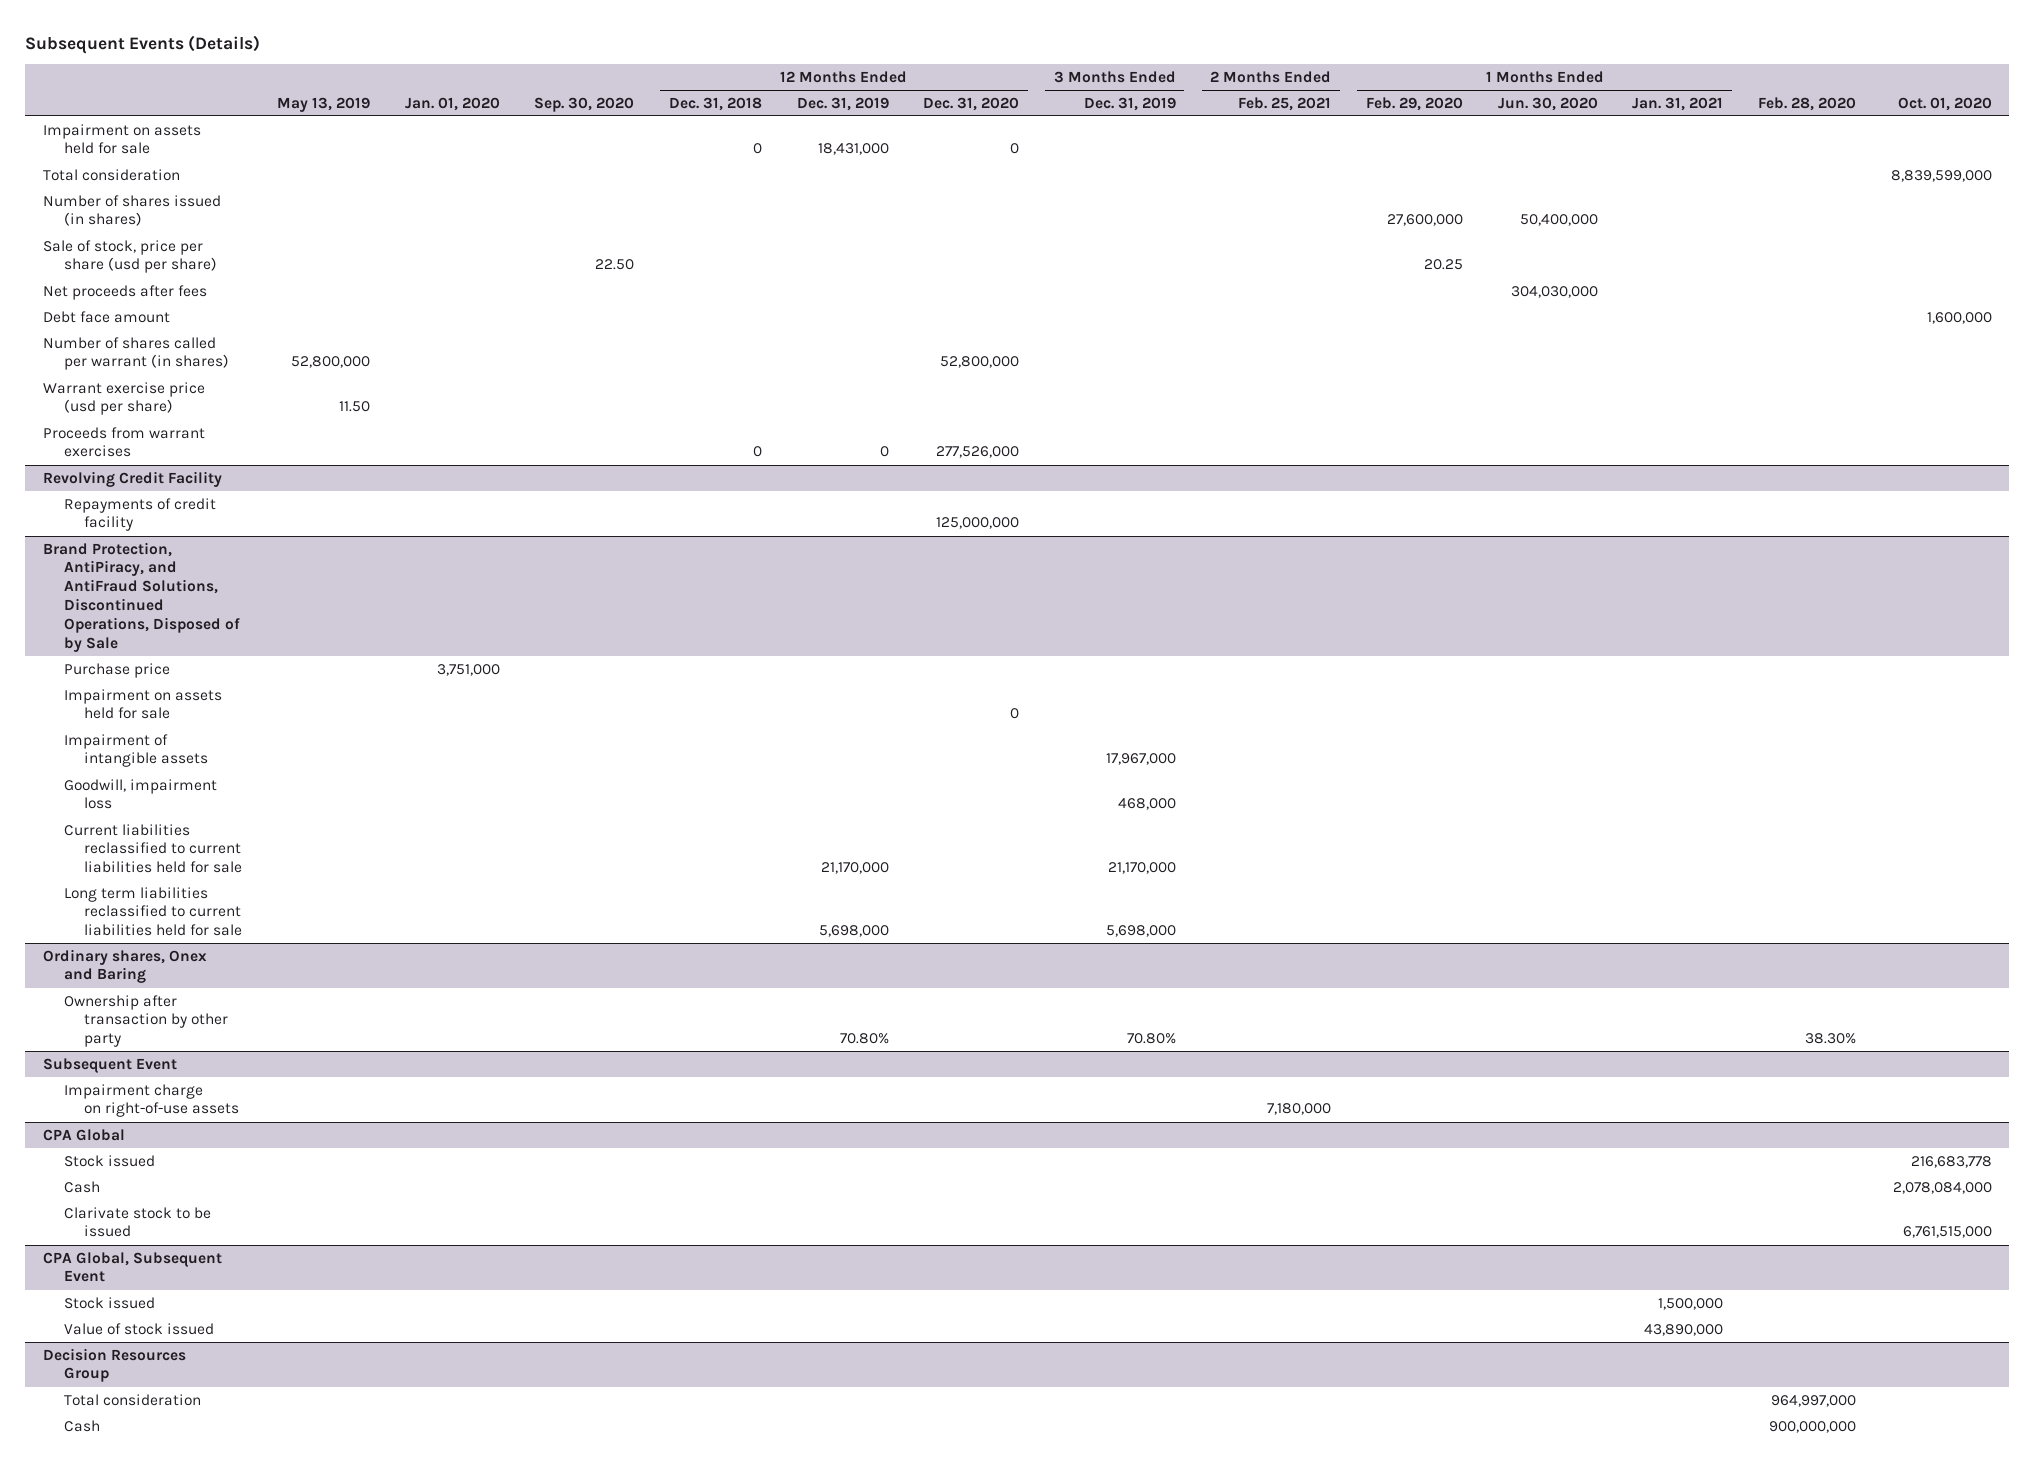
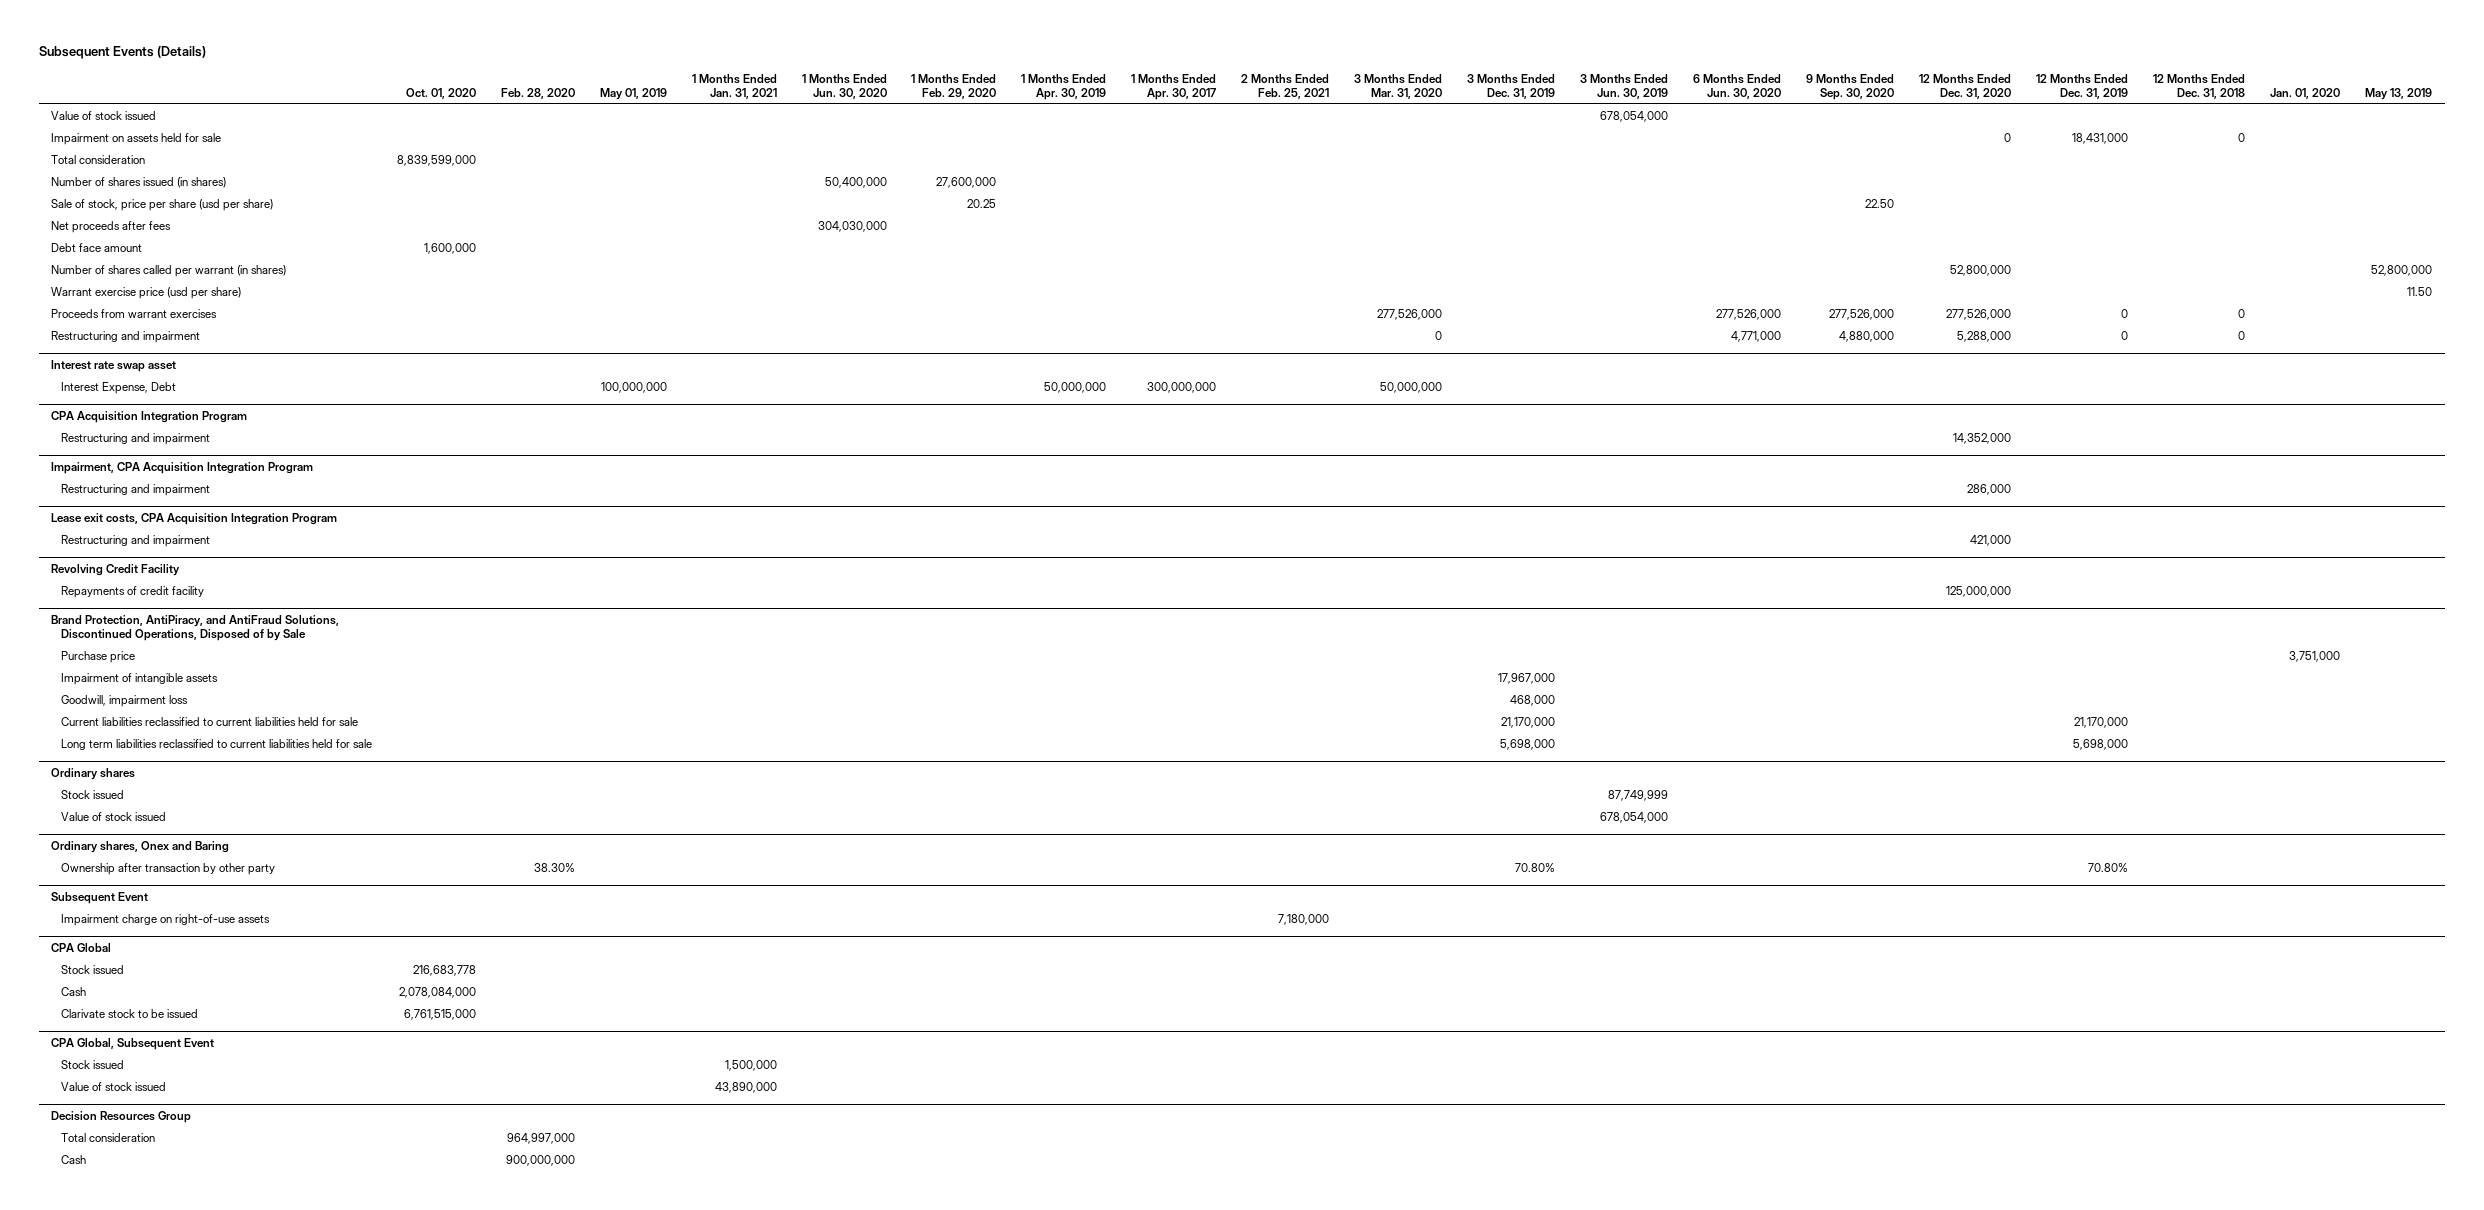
[534,96,635,112] Sep. 30, 2020 -> none
none -> [599,87,667,100] May 01, 2019
none -> [1021,74,1107,100] 1 Months Ended Apr. 30, 2019
none -> [1131,74,1217,100] 1 Months Ended Apr. 30, 2017
none -> [1354,74,1443,99] 3 Months Ended Mar. 31, 2020
none -> [1580,74,1669,99] 3 Months Ended Jun. 30, 2019
none -> [1693,74,1782,99] 6 Months Ended Jun. 30, 2020
none -> [1806,74,1895,100] 9 Months Ended Sep. 30, 2020
none -> [51,111,157,121] Value of stock issued
none -> [51,331,201,344] Restructuring and impairment
none -> [51,360,177,373] Interest rate swap asset
none -> [60,382,176,395] Interest Expense, Debt
none -> [51,411,248,424] CPA Acquisition Integration Program
none -> [60,433,210,446] Restructuring and impairment
none -> [51,462,314,475] Impairment, CPA Acquisition Integration Program
none -> [60,484,210,497] Restructuring and impairment
none -> [51,513,338,526] Lease exit costs, CPA Acquisition Integration Program
none -> [60,535,210,548] Restructuring and impairment
[63,688,222,720] Impairment on assets held for sale -> none
none -> [51,768,136,781] Ordinary shares
none -> [60,790,124,800] Stock issued
none -> [60,812,166,822] Value of stock issued

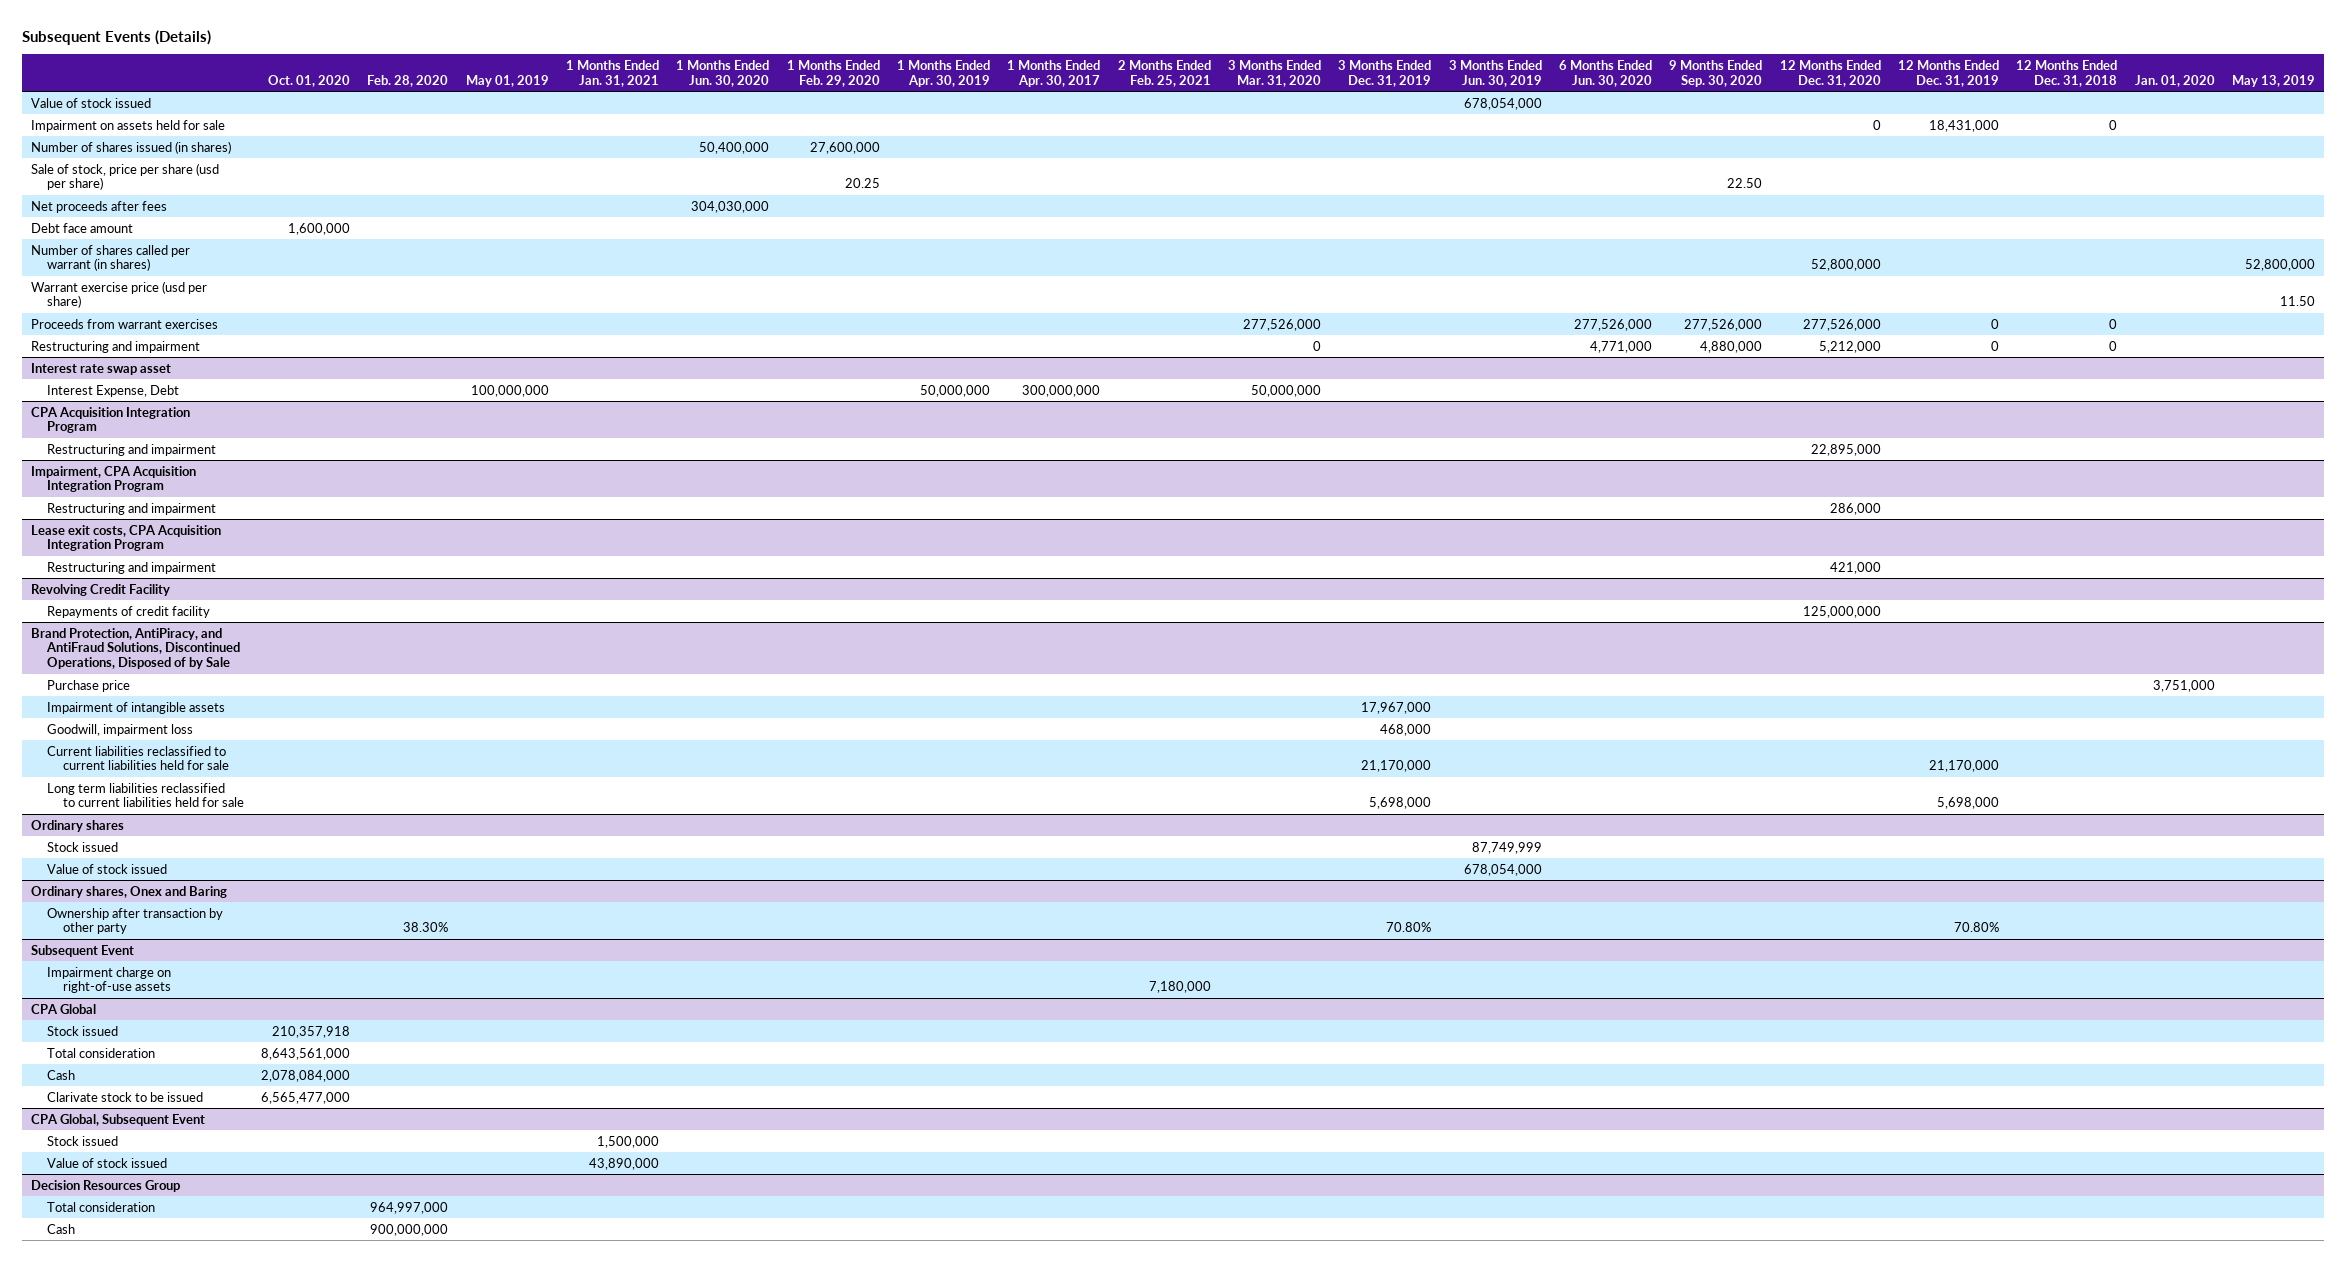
[51,155,146,165] Total consideration -> none
[1957,331,2012,343] 5,288,000 -> [1818,340,1881,353] 5,212,000
[1953,433,2012,445] 14,352,000 -> [1810,443,1881,456] 22,895,000
[412,965,476,977] 216,683,778 -> [272,1025,351,1038] 210,357,918
none -> [46,1047,155,1058] Total consideration
[403,1009,476,1021] 6,761,515,000 -> [261,1091,351,1104] 6,565,477,000

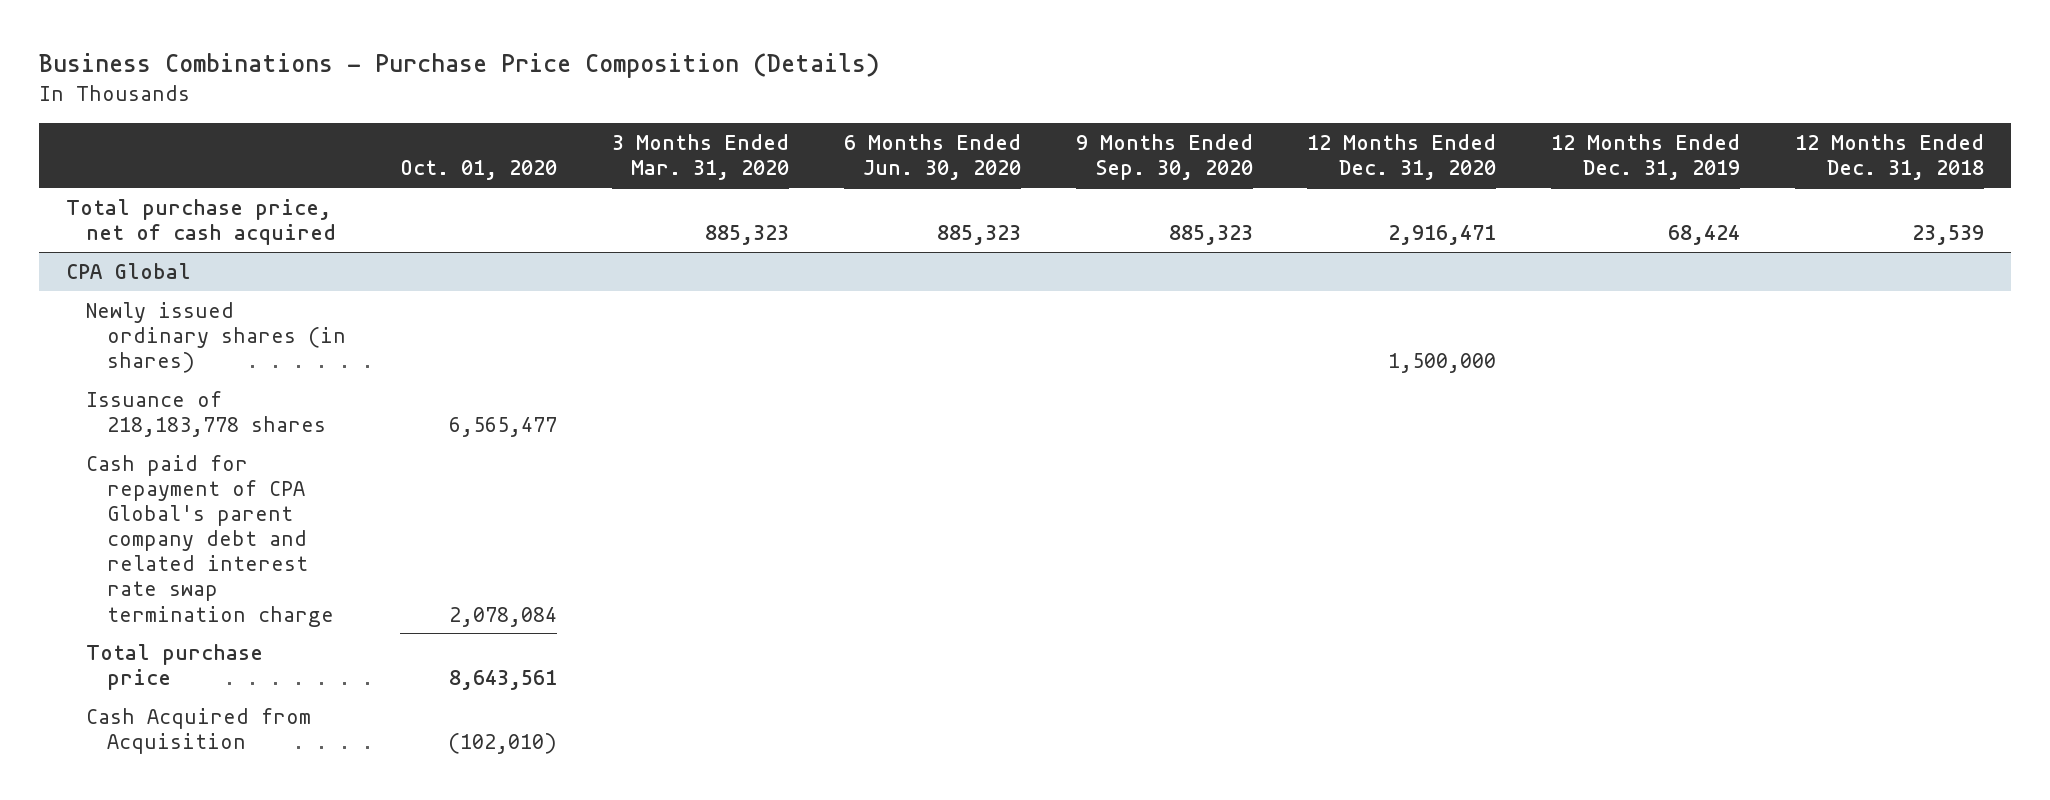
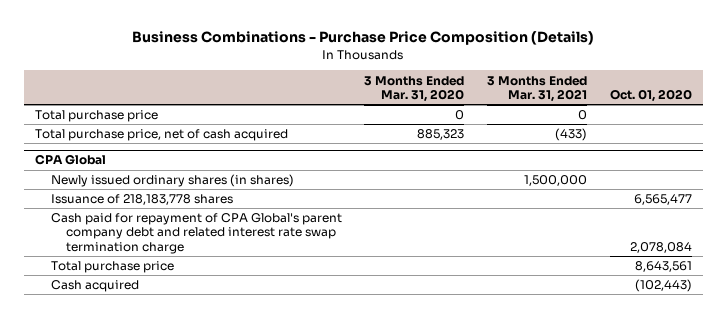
[843,134,1021,181] 6 Months Ended Jun. 30, 2020 -> none
[1075,134,1253,181] 9 Months Ended Sep. 30, 2020 -> none
[1307,134,1497,181] 12 Months Ended Dec. 31, 2020 -> none
[1551,134,1741,181] 12 Months Ended Dec. 31, 2019 -> none
[1794,134,1984,181] 12 Months Ended Dec. 31, 2018 -> none
none -> [487,75,588,102] 3 Months Ended Mar. 31, 2021
none -> [35,110,159,123] Total purchase price
[86,707,312,755] Cash Acquired from Acquisition -> [50,280,139,293] Cash acquired
[448,733,558,755] (102,010) -> [634,279,692,293] (102,443)

